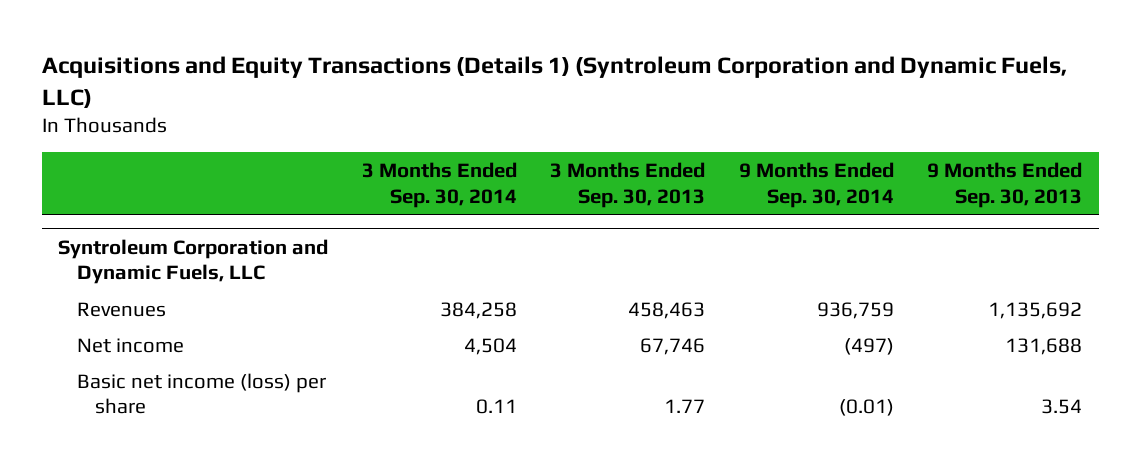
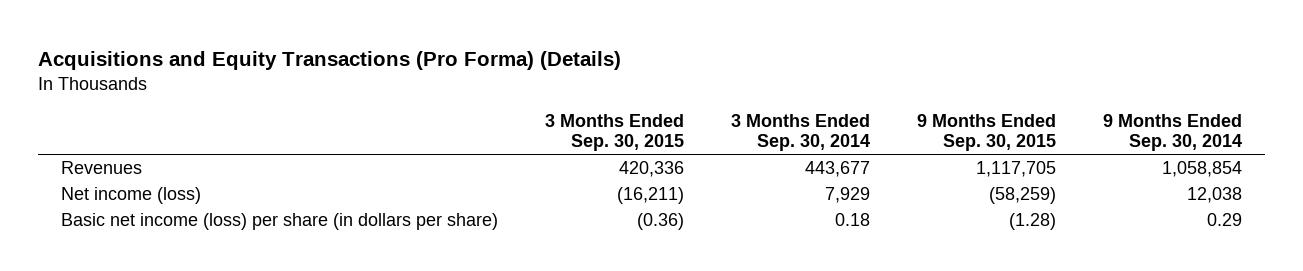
[41,56,1067,108] Acquisitions and Equity Transactions (Details 1) (Syntroleum Corporation and Dynamic Fuels, LLC) -> [37,50,621,70] Acquisitions and Equity Transactions (Pro Forma) (Details)
[550,162,706,208] 3 Months Ended Sep. 30, 2013 -> none
[927,162,1083,208] 9 Months Ended Sep. 30, 2013 -> none
none -> [545,113,685,152] 3 Months Ended Sep. 30, 2015
none -> [916,113,1056,152] 9 Months Ended Sep. 30, 2015
[58,238,329,285] Syntroleum Corporation and Dynamic Fuels, LLC -> none
[439,301,517,319] 384,258 -> [804,161,870,178] 443,677
[816,301,894,319] 936,759 -> [1161,161,1242,178] 1,058,854
[76,337,184,353] Net income -> [61,187,202,205] Net income (loss)
[463,337,517,355] 4,504 -> [824,187,870,204] 7,929
[843,337,894,355] (497) -> [1186,187,1242,204] 12,038
[76,372,326,415] Basic net income (loss) per share -> [61,213,499,231] Basic net income (loss) per share (in dollars per share)
[475,399,517,415] 0.11 -> [834,213,870,227] 0.18
[838,399,894,417] (0.01) -> [1206,213,1242,227] 0.29

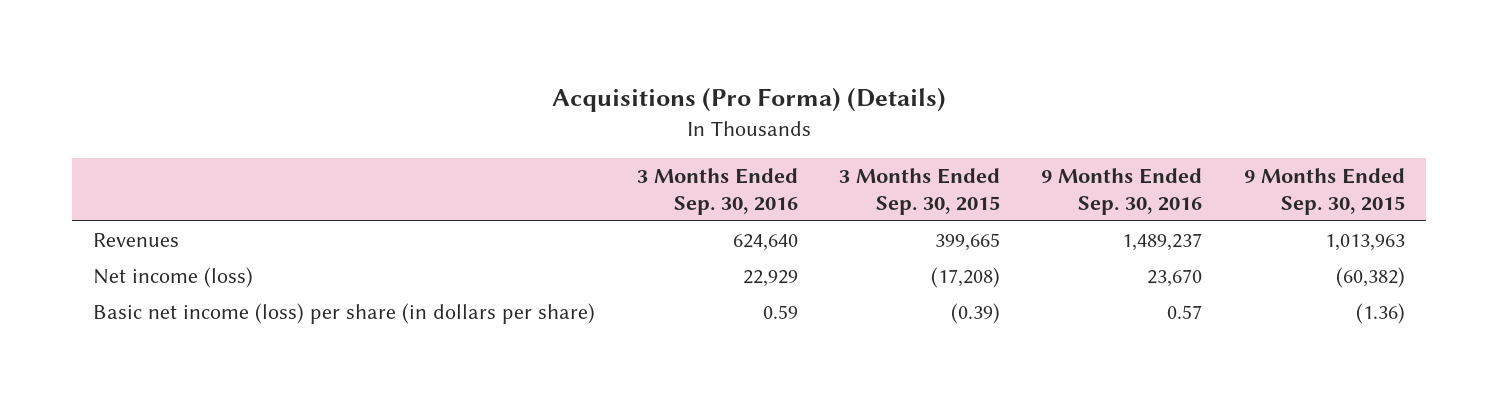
[37,50,621,70] Acquisitions and Equity Transactions (Pro Forma) (Details) -> [552,87,947,113] Acquisitions (Pro Forma) (Details)
[730,113,870,152] 3 Months Ended Sep. 30, 2014 -> none
[1102,113,1242,152] 9 Months Ended Sep. 30, 2014 -> none
none -> [636,168,798,215] 3 Months Ended Sep. 30, 2016
none -> [1041,168,1203,215] 9 Months Ended Sep. 30, 2016
[619,161,685,178] 420,336 -> [935,232,1001,251] 399,665
[975,161,1056,178] 1,117,705 -> [1324,233,1405,251] 1,013,963
[617,187,685,205] (16,211) -> [931,266,1001,288] (17,208)
[988,187,1056,205] (58,259) -> [1335,266,1405,288] (60,382)
[637,213,685,231] (0.36) -> [951,302,1001,324] (0.39)
[1008,213,1056,231] (1.28) -> [1355,302,1405,324] (1.36)

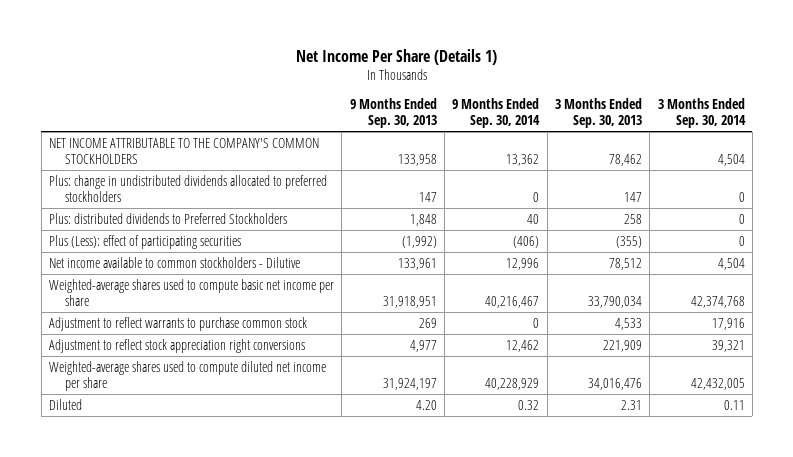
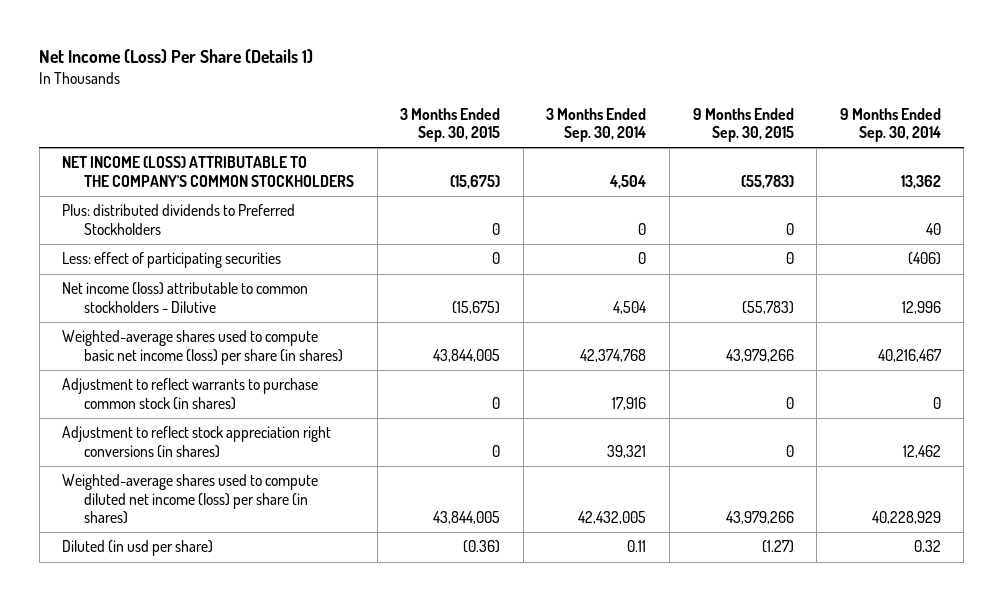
[295,48,497,65] Net Income Per Share (Details 1) -> [39,49,314,64] Net Income (Loss) Per Share (Details 1)
[349,98,437,128] 9 Months Ended Sep. 30, 2013 -> none
[554,98,642,128] 3 Months Ended Sep. 30, 2013 -> none
none -> [400,107,501,143] 3 Months Ended Sep. 30, 2015
none -> [692,107,794,143] 9 Months Ended Sep. 30, 2015
[48,174,327,202] Plus: change in undistributed dividends allocated to preferred stockholders -> none
[48,137,319,164] NET INCOME ATTRIBUTABLE TO THE COMPANY'S COMMON STOCKHOLDERS -> [62,156,355,187] NET INCOME (LOSS) ATTRIBUTABLE TO THE COMPANY'S COMMON STOCKHOLDERS
[48,234,241,249] Plus (Less): effect of participating securities -> [62,252,282,269] Less: effect of participating securities
[48,256,300,268] Net income available to common stockholders - Dilutive -> [62,282,309,313] Net income (loss) attributable to common stockholders - Dilutive
[48,278,334,306] Weighted-average shares used to compute basic net income per share -> [62,330,344,365] Weighted-average shares used to compute basic net income (loss) per share (in shares)
[48,316,307,331] Adjustment to reflect warrants to purchase common stock -> [62,378,319,410] Adjustment to reflect warrants to purchase common stock (in shares)
[48,338,305,353] Adjustment to reflect stock appreciation right conversions -> [62,426,332,458] Adjustment to reflect stock appreciation right conversions (in shares)
[48,360,326,391] Weighted-average shares used to compute diluted net income per share -> [62,474,319,524] Weighted-average shares used to compute diluted net income (loss) per share (in shares)
[48,398,82,410] Diluted -> [62,540,214,557] Diluted (in usd per share)

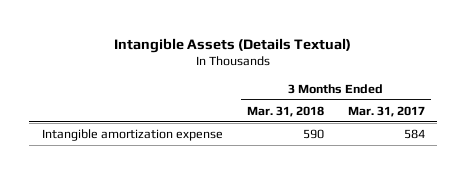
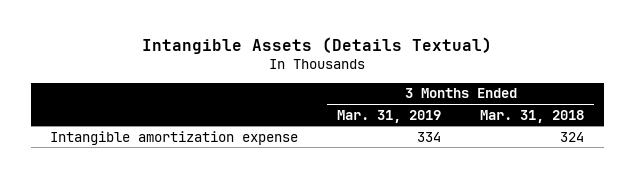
[348,105,426,117] Mar. 31, 2017 -> none
none -> [337,109,442,123] Mar. 31, 2019
[302,129,324,140] 590 -> [560,131,585,142] 324

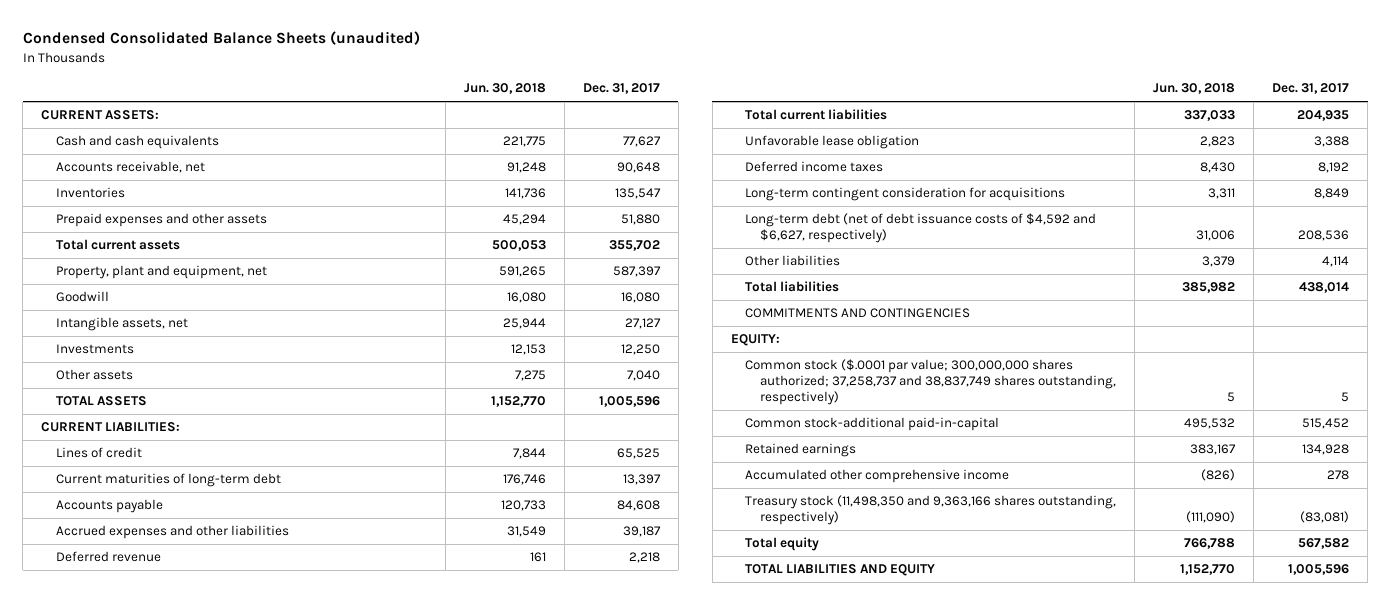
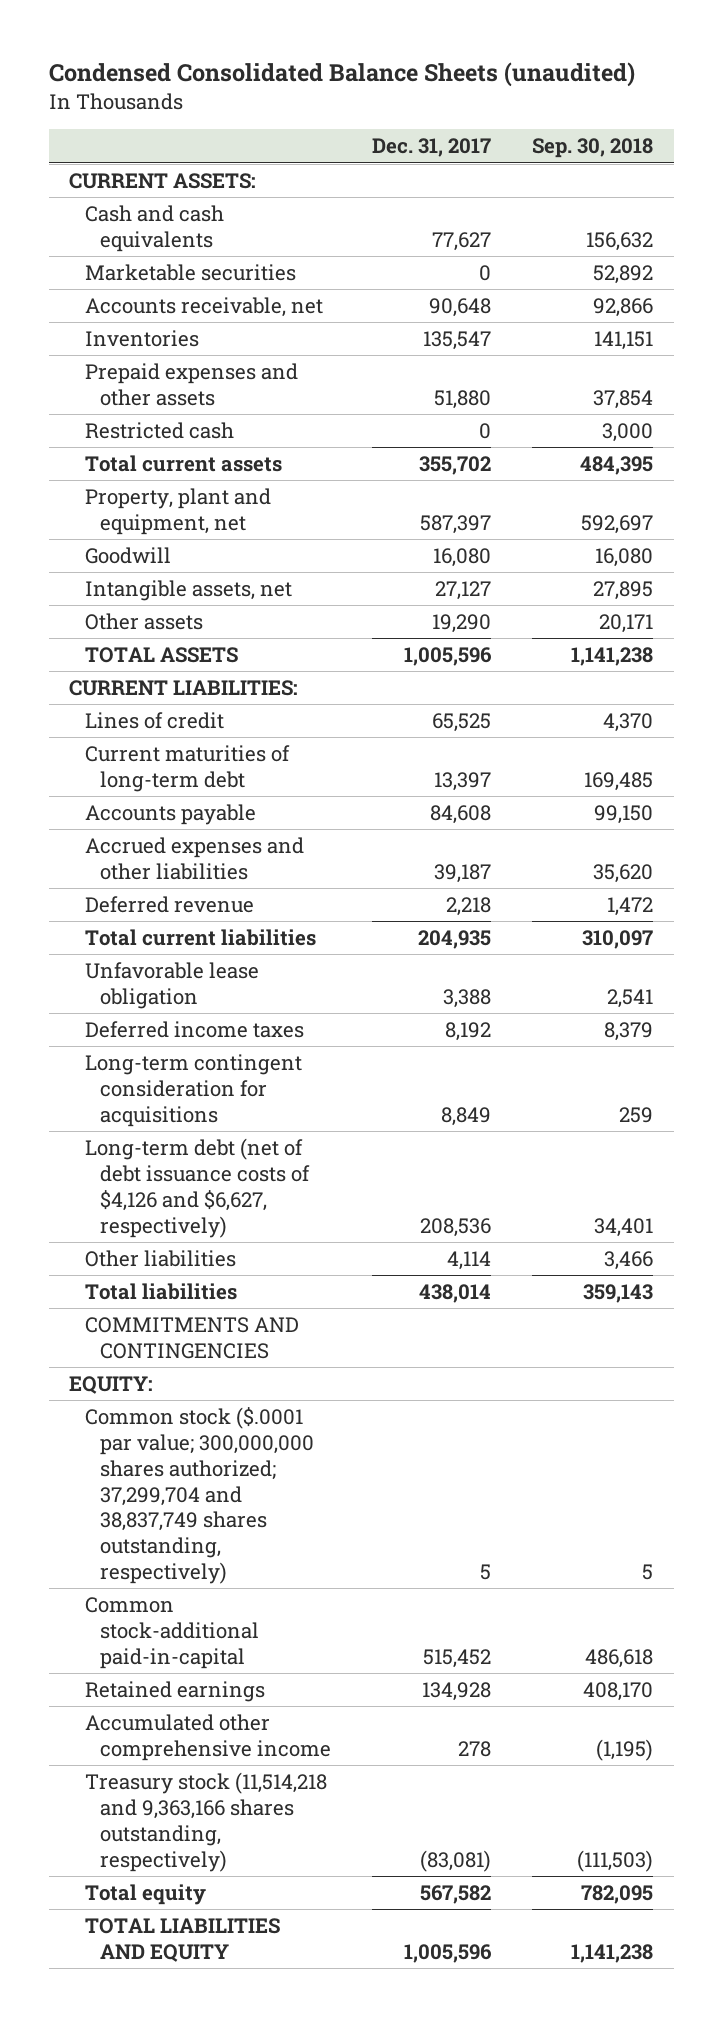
[463,83,546,95] Jun. 30, 2018 -> none
none -> [532,138,654,159] Sep. 30, 2018
none -> [84,264,296,282] Marketable securities
none -> [84,422,234,440] Restricted cash
[55,344,134,355] Investments -> none
[626,370,660,382] 7,040 -> [432,614,492,634] 19,290
[745,213,1097,244] Long-term debt (net of debt issuance costs of $4,592 and $6,627, respectively) -> [84,1138,311,1238] Long-term debt (net of debt issuance costs of $4,126 and $6,627, respectively)
[745,359,1116,406] Common stock ($.0001 par value; 300,000,000 shares authorized; 37,258,737 and 38,837,749 shares outstanding, respectively) -> [84,1407,315,1585] Common stock ($.0001 par value; 300,000,000 shares authorized; 37,299,704 and 38,837,749 shares outstanding, respectively)
[745,495,1117,526] Treasury stock (11,498,350 and 9,363,166 shares outstanding, respectively) -> [84,1772,327,1872] Treasury stock (11,514,218 and 9,363,166 shares outstanding, respectively)

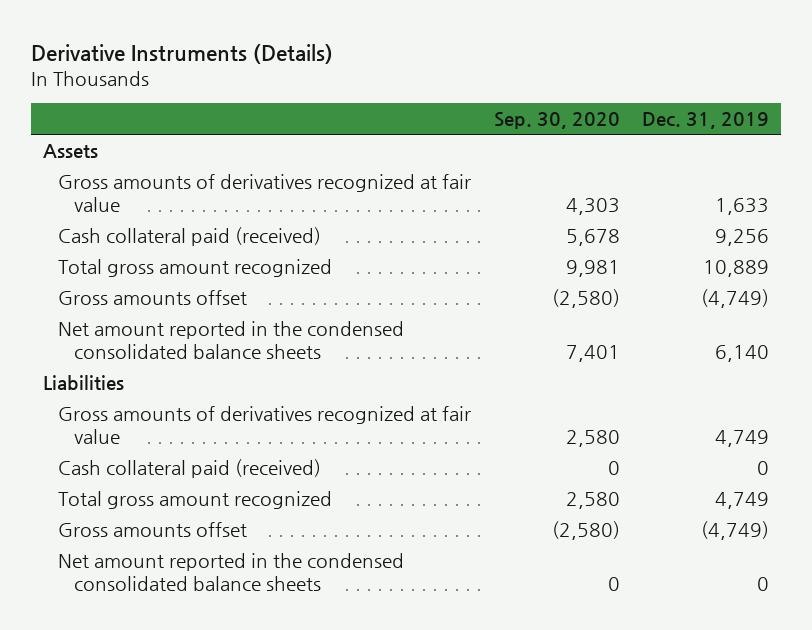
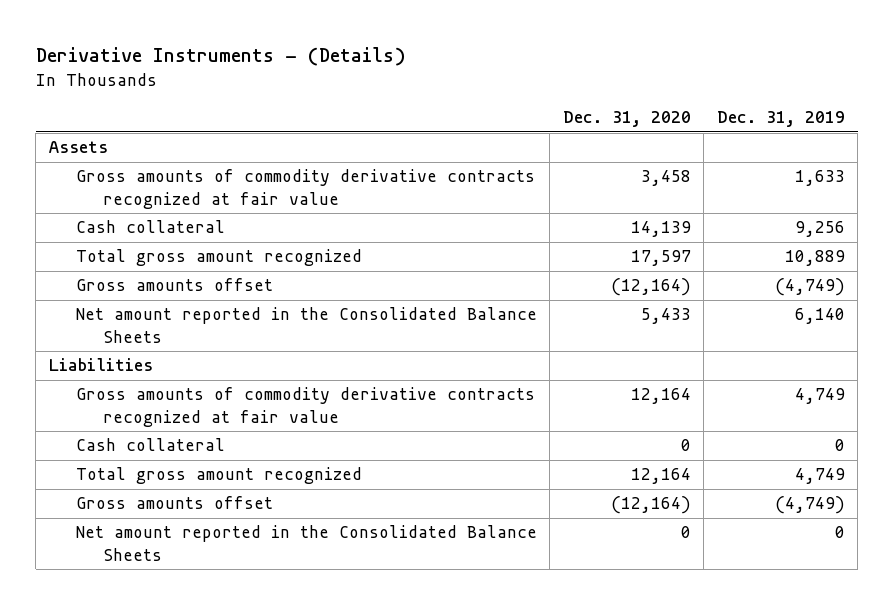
[31,43,334,64] Derivative Instruments (Details) -> [35,47,406,67] Derivative Instruments - (Details)
[493,112,620,130] Sep. 30, 2020 -> none
none -> [562,111,691,128] Dec. 31, 2020
[58,174,472,212] Gross amounts of derivatives recognized at fair value -> [75,169,535,209] Gross amounts of commodity derivative contracts recognized at fair value
[58,227,322,247] Cash collateral paid (received) -> [75,220,225,234] Cash collateral
[58,321,405,359] Net amount reported in the condensed consolidated balance sheets -> [75,307,537,343] Net amount reported in the Consolidated Balance Sheets
[58,406,472,444] Gross amounts of derivatives recognized at fair value -> [75,387,535,427] Gross amounts of commodity derivative contracts recognized at fair value
[58,459,322,479] Cash collateral paid (received) -> [75,438,225,452] Cash collateral
[58,553,405,591] Net amount reported in the condensed consolidated balance sheets -> [75,525,537,561] Net amount reported in the Consolidated Balance Sheets

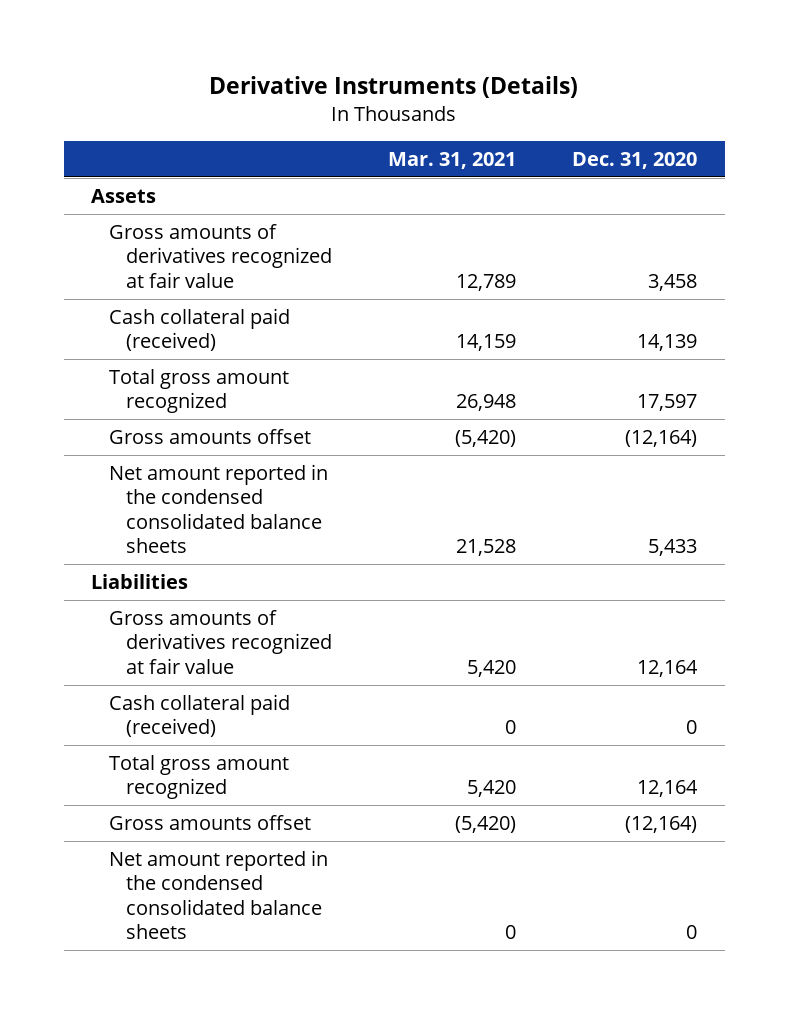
[35,47,406,67] Derivative Instruments - (Details) -> [209,76,579,99] Derivative Instruments (Details)
[716,111,845,128] Dec. 31, 2019 -> none
none -> [388,151,517,169] Mar. 31, 2021
[75,169,535,209] Gross amounts of commodity derivative contracts recognized at fair value -> [108,223,333,288] Gross amounts of derivatives recognized at fair value
[75,220,225,234] Cash collateral -> [108,307,290,352] Cash collateral paid (received)
[75,307,537,343] Net amount reported in the Consolidated Balance Sheets -> [108,463,328,554] Net amount reported in the condensed consolidated balance sheets
[75,387,535,427] Gross amounts of commodity derivative contracts recognized at fair value -> [108,609,333,674] Gross amounts of derivatives recognized at fair value
[75,438,225,452] Cash collateral -> [108,693,290,738] Cash collateral paid (received)
[75,525,537,561] Net amount reported in the Consolidated Balance Sheets -> [108,849,328,940] Net amount reported in the condensed consolidated balance sheets

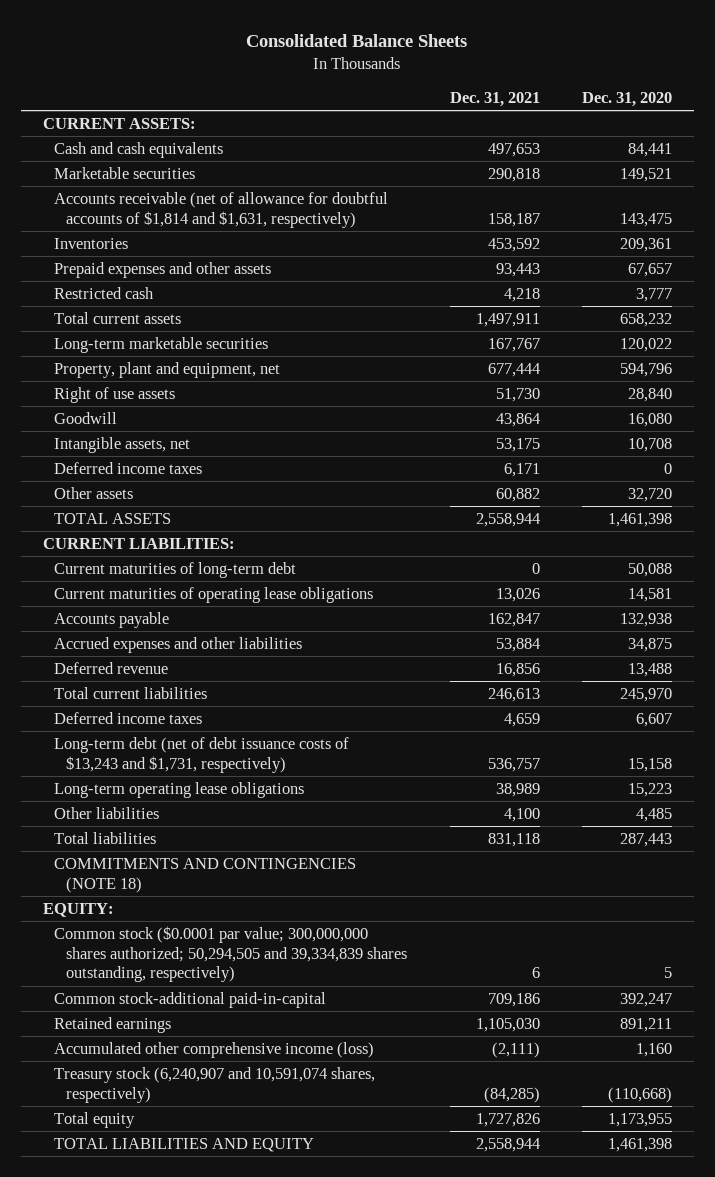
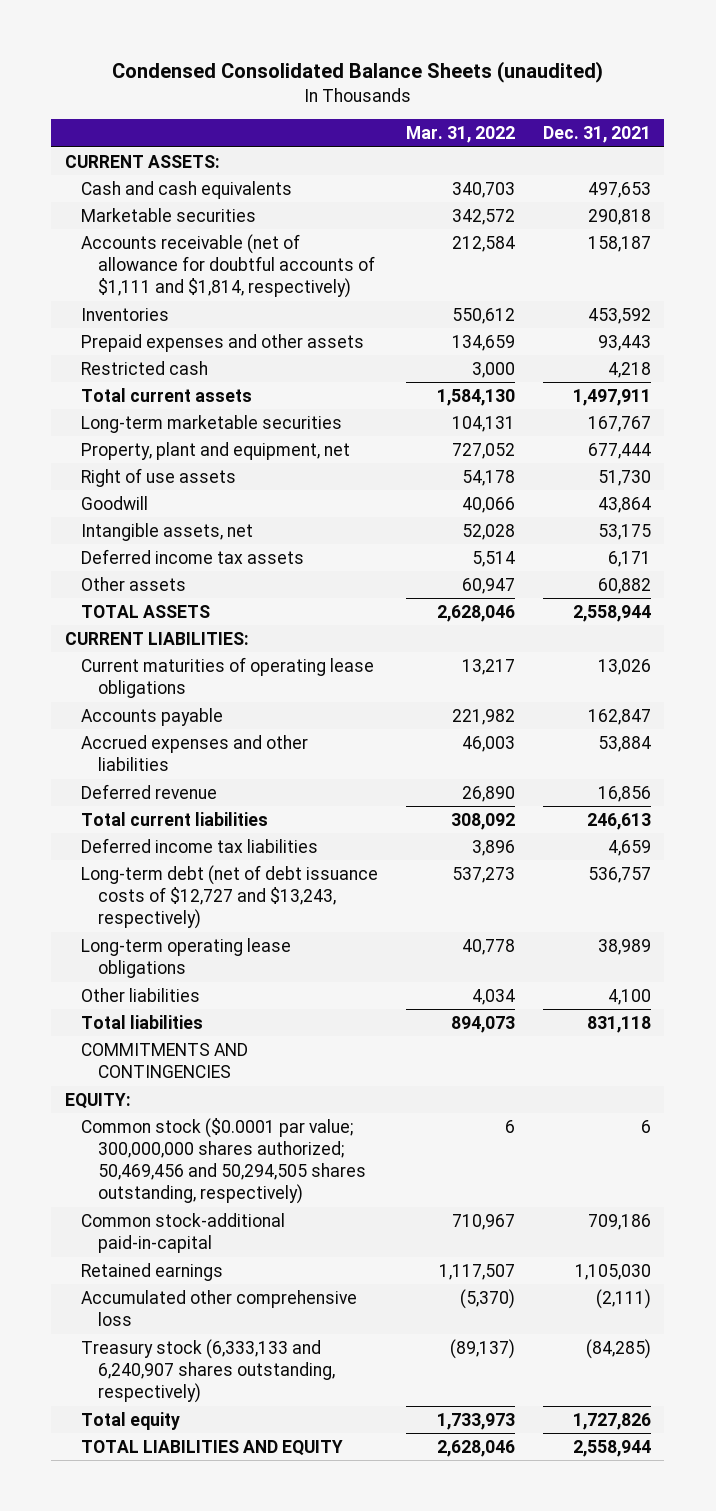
[246,33,468,47] Consolidated Balance Sheets -> [111,61,603,84] Condensed Consolidated Balance Sheets (unaudited)
[582,91,673,107] Dec. 31, 2020 -> none
none -> [406,126,516,144] Mar. 31, 2022
[54,191,389,228] Accounts receivable (net of allowance for doubtful accounts of $1,814 and $1,631, respectively) -> [81,233,375,299] Accounts receivable (net of allowance for doubtful accounts of $1,111 and $1,814, respectively)
[54,461,203,474] Deferred income taxes -> [81,548,305,564] Deferred income tax assets
[54,561,297,578] Current maturities of long-term debt -> none
[54,711,203,724] Deferred income taxes -> [81,837,319,853] Deferred income tax liabilities
[54,736,350,773] Long-term debt (net of debt issuance costs of $13,243 and $1,731, respectively) -> [81,864,379,930] Long-term debt (net of debt issuance costs of $12,727 and $13,243, respectively)
[54,857,357,893] COMMITMENTS AND CONTINGENCIES (NOTE 18) -> [81,1042,249,1079] COMMITMENTS AND CONTINGENCIES
[54,925,407,983] Common stock ($0.0001 par value; 300,000,000 shares authorized; 50,294,505 and 39,334,839 shares outstanding, respectively) -> [81,1117,366,1205] Common stock ($0.0001 par value; 300,000,000 shares authorized; 50,469,456 and 50,294,505 shares outstanding, respectively)
[54,1041,375,1058] Accumulated other comprehensive income (loss) -> [81,1289,358,1327] Accumulated other comprehensive loss
[54,1066,376,1103] Treasury stock (6,240,907 and 10,591,074 shares, respectively) -> [81,1338,335,1404] Treasury stock (6,333,133 and 6,240,907 shares outstanding, respectively)

